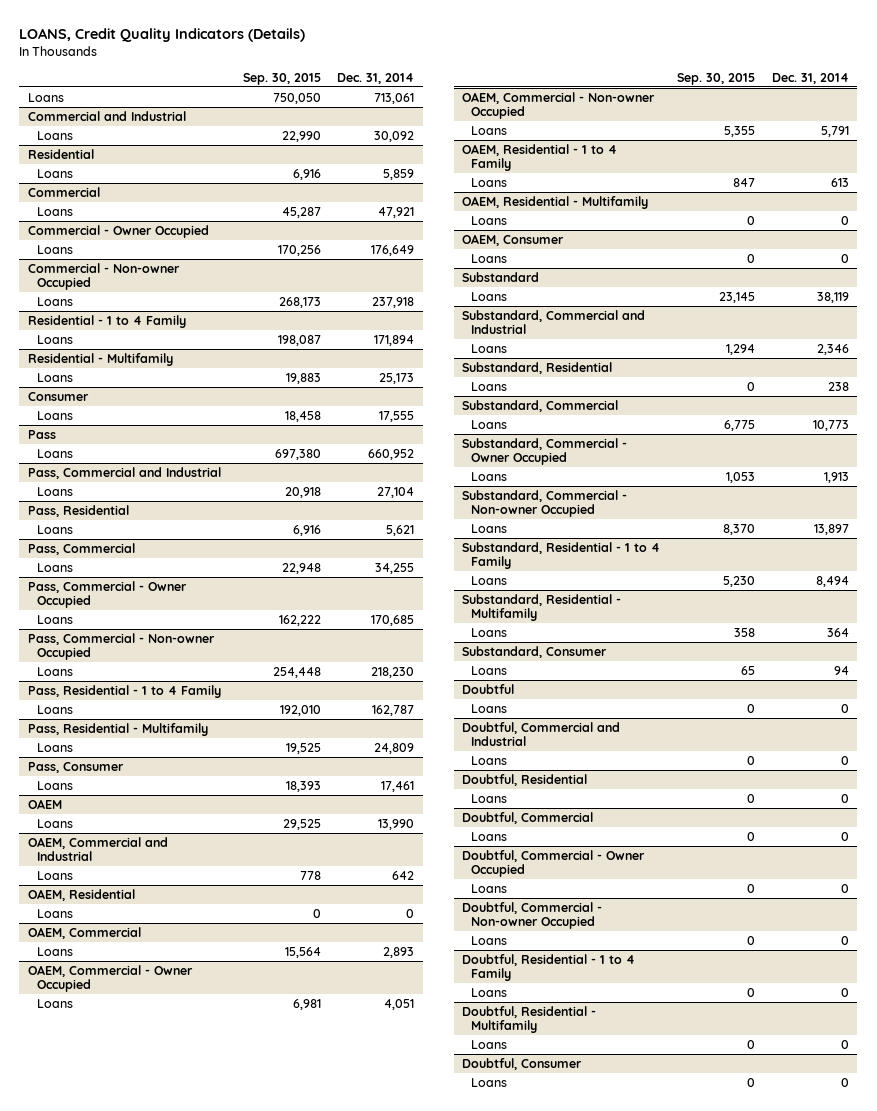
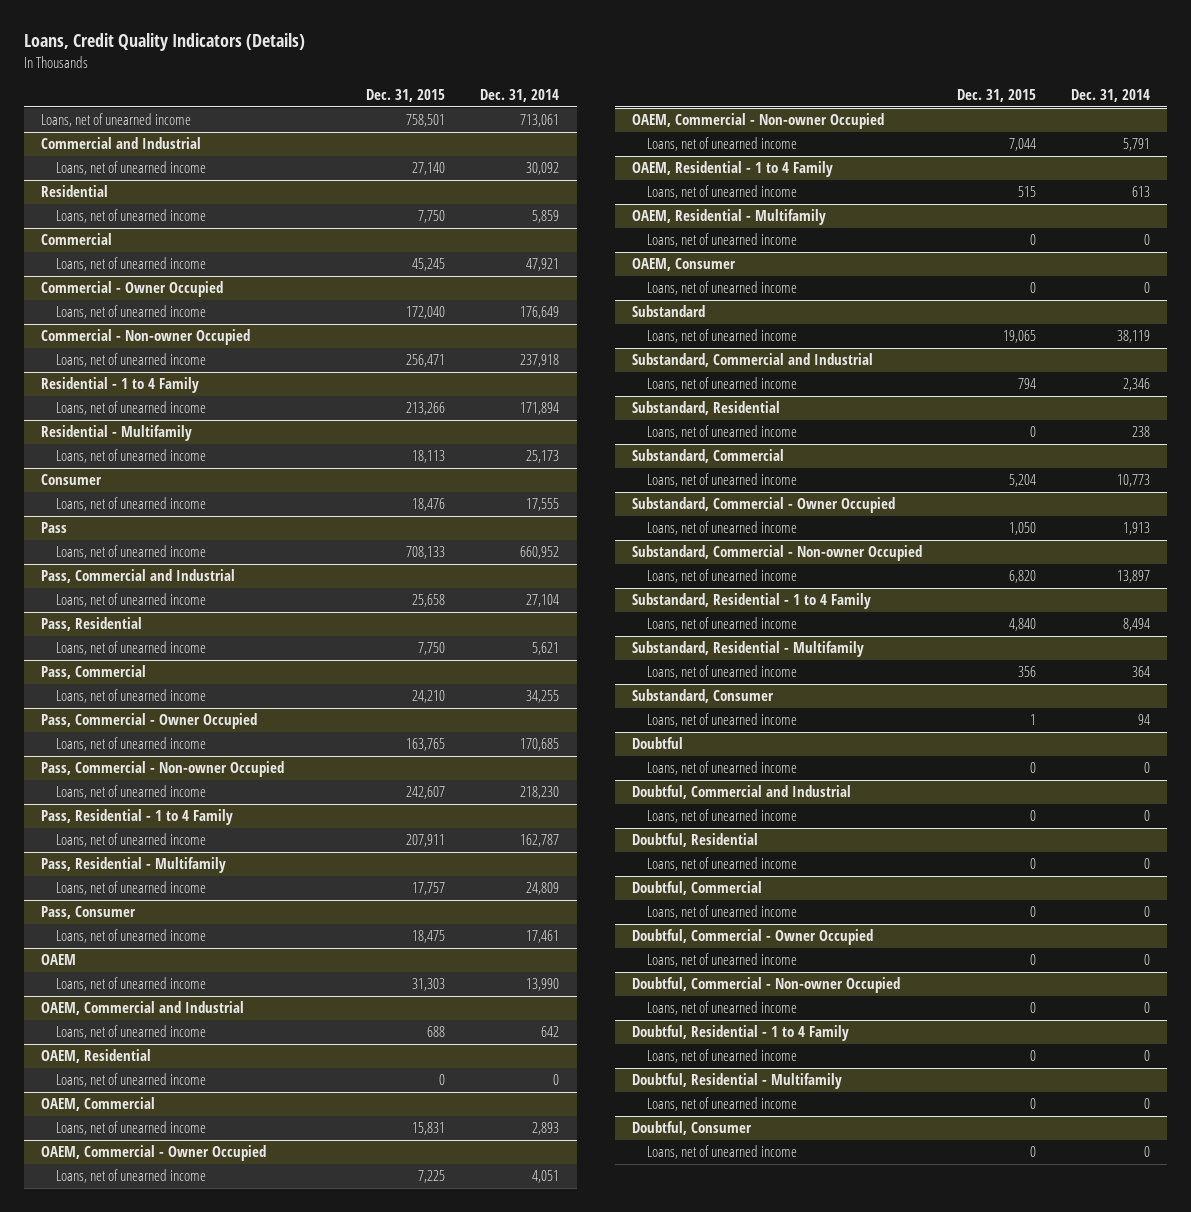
[19,27,306,42] LOANS, Credit Quality Indicators (Details) -> [23,33,305,52] Loans, Credit Quality Indicators (Details)
[242,72,321,85] Sep. 30, 2015 -> none
none -> [366,89,446,103] Dec. 31, 2015
[27,92,64,102] Loans -> [41,113,192,128] Loans, net of unearned income
[36,130,73,140] Loans -> [56,161,207,176] Loans, net of unearned income
[36,168,73,178] Loans -> [56,209,207,224] Loans, net of unearned income
[36,206,73,216] Loans -> [56,257,207,272] Loans, net of unearned income
[36,244,73,254] Loans -> [56,305,207,320] Loans, net of unearned income
[36,296,73,306] Loans -> [56,353,207,368] Loans, net of unearned income
[36,334,73,344] Loans -> [56,401,207,416] Loans, net of unearned income
[36,372,73,382] Loans -> [56,449,207,464] Loans, net of unearned income
[36,410,73,420] Loans -> [56,497,207,512] Loans, net of unearned income
[36,448,73,458] Loans -> [56,545,207,560] Loans, net of unearned income
[36,486,73,496] Loans -> [56,593,207,608] Loans, net of unearned income
[36,524,73,534] Loans -> [56,641,207,656] Loans, net of unearned income
[36,562,73,572] Loans -> [56,689,207,704] Loans, net of unearned income
[36,614,73,624] Loans -> [56,737,207,752] Loans, net of unearned income
[36,666,73,676] Loans -> [56,785,207,800] Loans, net of unearned income
[36,704,73,714] Loans -> [56,833,207,848] Loans, net of unearned income
[36,742,73,752] Loans -> [56,881,207,896] Loans, net of unearned income
[36,780,73,790] Loans -> [56,929,207,944] Loans, net of unearned income
[36,818,73,828] Loans -> [56,977,207,992] Loans, net of unearned income
[36,870,73,880] Loans -> [56,1025,207,1040] Loans, net of unearned income
[36,908,73,918] Loans -> [56,1073,207,1088] Loans, net of unearned income
[36,946,73,956] Loans -> [56,1121,207,1136] Loans, net of unearned income
[36,998,73,1008] Loans -> [56,1169,207,1184] Loans, net of unearned income
[471,125,508,135] Loans -> [646,137,797,152] Loans, net of unearned income
[471,177,508,187] Loans -> [646,185,797,200] Loans, net of unearned income
[471,215,508,225] Loans -> [646,233,797,248] Loans, net of unearned income
[471,253,508,263] Loans -> [646,281,797,296] Loans, net of unearned income
[471,291,508,301] Loans -> [646,329,797,344] Loans, net of unearned income
[471,343,508,353] Loans -> [646,377,797,392] Loans, net of unearned income
[471,381,508,391] Loans -> [646,425,797,440] Loans, net of unearned income
[471,419,508,429] Loans -> [646,473,797,488] Loans, net of unearned income
[471,471,508,481] Loans -> [646,521,797,536] Loans, net of unearned income
[471,523,508,533] Loans -> [646,569,797,584] Loans, net of unearned income
[471,575,508,585] Loans -> [646,617,797,632] Loans, net of unearned income
[471,627,508,637] Loans -> [646,665,797,680] Loans, net of unearned income
[471,665,508,675] Loans -> [646,713,797,728] Loans, net of unearned income
[471,703,508,713] Loans -> [646,761,797,776] Loans, net of unearned income
[471,755,508,765] Loans -> [646,809,797,824] Loans, net of unearned income
[471,793,508,803] Loans -> [646,857,797,872] Loans, net of unearned income
[471,831,508,841] Loans -> [646,905,797,920] Loans, net of unearned income
[471,883,508,893] Loans -> [646,953,797,968] Loans, net of unearned income
[471,935,508,945] Loans -> [646,1001,797,1016] Loans, net of unearned income
[471,987,508,997] Loans -> [646,1049,797,1064] Loans, net of unearned income
[471,1039,508,1049] Loans -> [646,1097,797,1112] Loans, net of unearned income
[471,1077,508,1087] Loans -> [646,1145,797,1160] Loans, net of unearned income

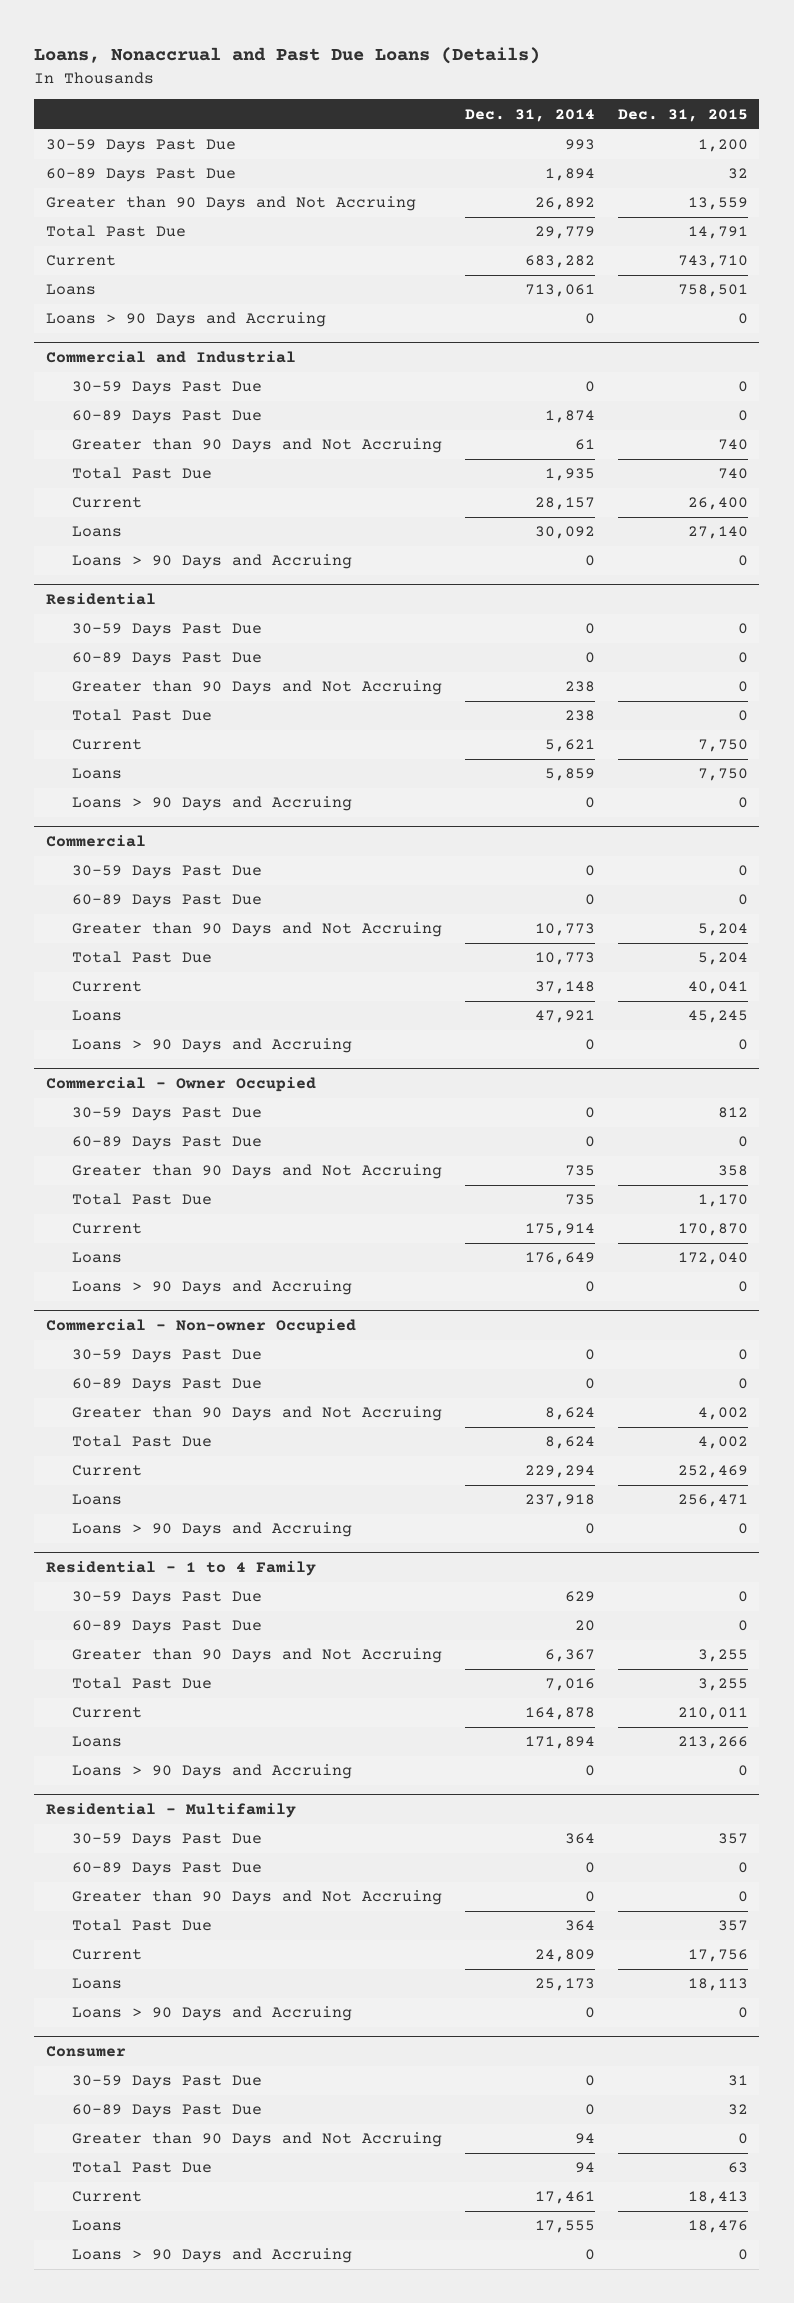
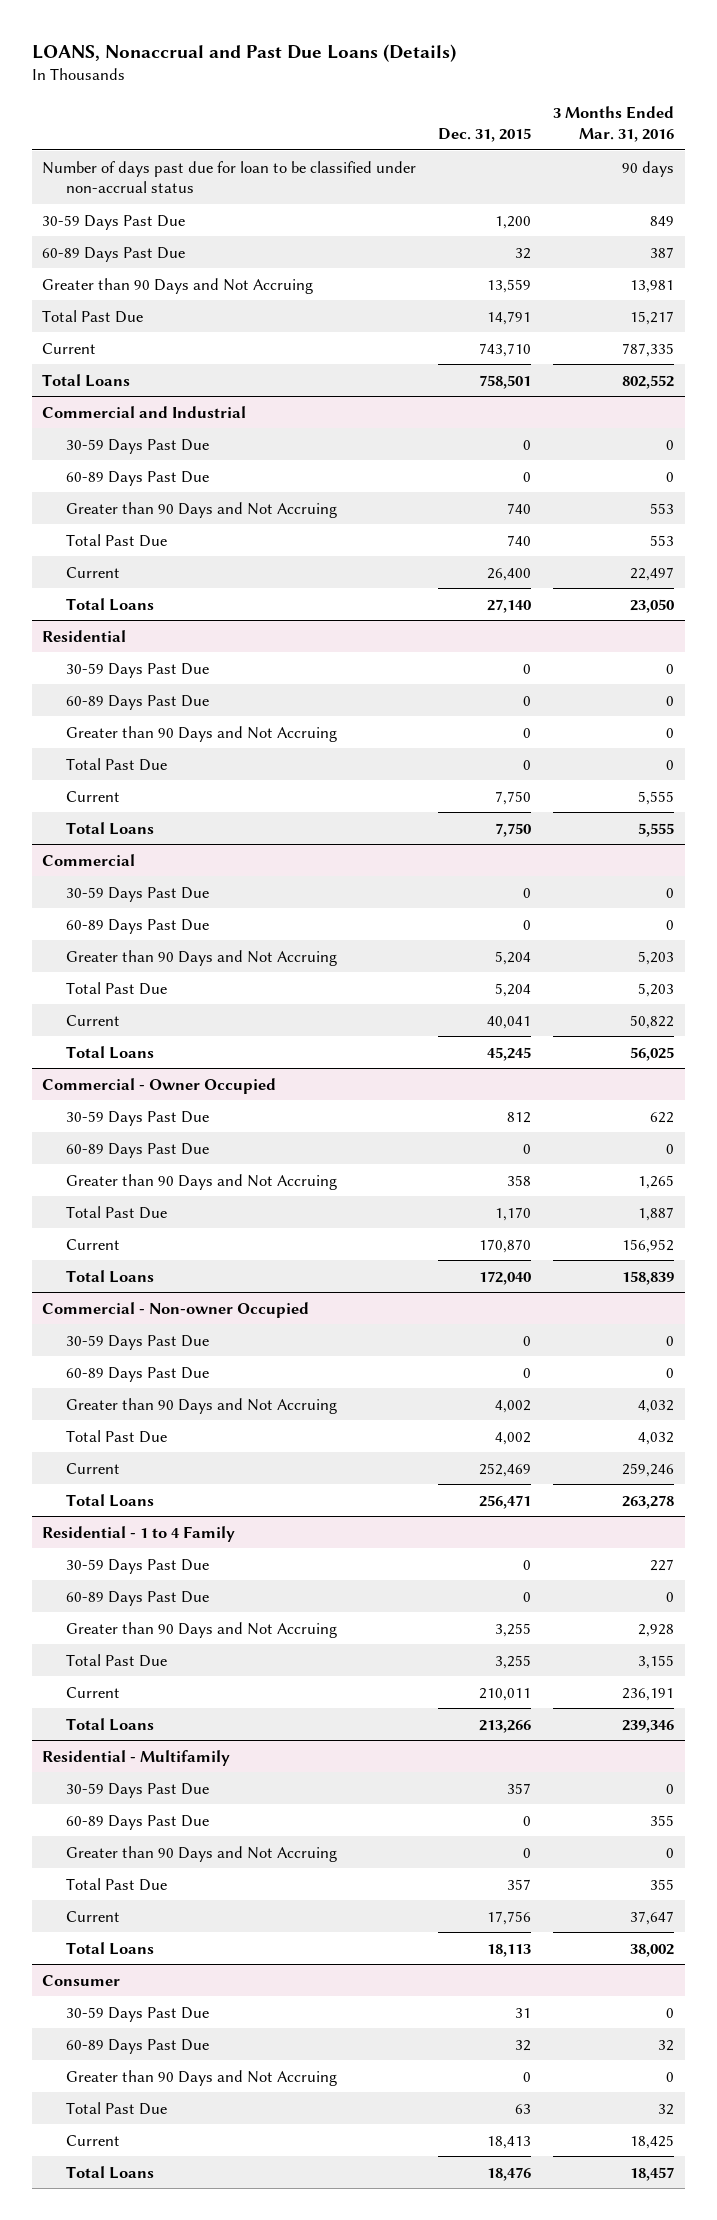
[34,47,541,65] Loans, Nonaccrual and Past Due Loans (Details) -> [31,43,456,62] LOANS, Nonaccrual and Past Due Loans (Details)
[465,108,596,122] Dec. 31, 2014 -> none
none -> [553,106,675,142] 3 Months Ended Mar. 31, 2016
none -> [42,160,417,193] Number of days past due for loan to be classified under non-accrual status
[45,312,326,328] Loans > 90 Days and Accruing -> none
[45,284,96,296] Loans -> [42,373,131,387] Total Loans
[72,554,353,570] Loans > 90 Days and Accruing -> none
[72,526,123,538] Loans -> [66,597,155,611] Total Loans
[72,796,353,812] Loans > 90 Days and Accruing -> none
[72,768,123,780] Loans -> [66,821,155,835] Total Loans
[72,1038,353,1054] Loans > 90 Days and Accruing -> none
[72,1010,123,1022] Loans -> [66,1045,155,1059] Total Loans
[72,1280,353,1296] Loans > 90 Days and Accruing -> none
[72,1252,123,1264] Loans -> [66,1269,155,1283] Total Loans
[72,1522,353,1538] Loans > 90 Days and Accruing -> none
[72,1494,123,1506] Loans -> [66,1493,155,1507] Total Loans
[72,1764,353,1780] Loans > 90 Days and Accruing -> none
[72,1736,123,1748] Loans -> [66,1717,155,1731] Total Loans
[72,2006,353,2022] Loans > 90 Days and Accruing -> none
[72,1978,123,1990] Loans -> [66,1941,155,1955] Total Loans
[72,2248,353,2264] Loans > 90 Days and Accruing -> none
[72,2220,123,2232] Loans -> [66,2165,155,2179] Total Loans

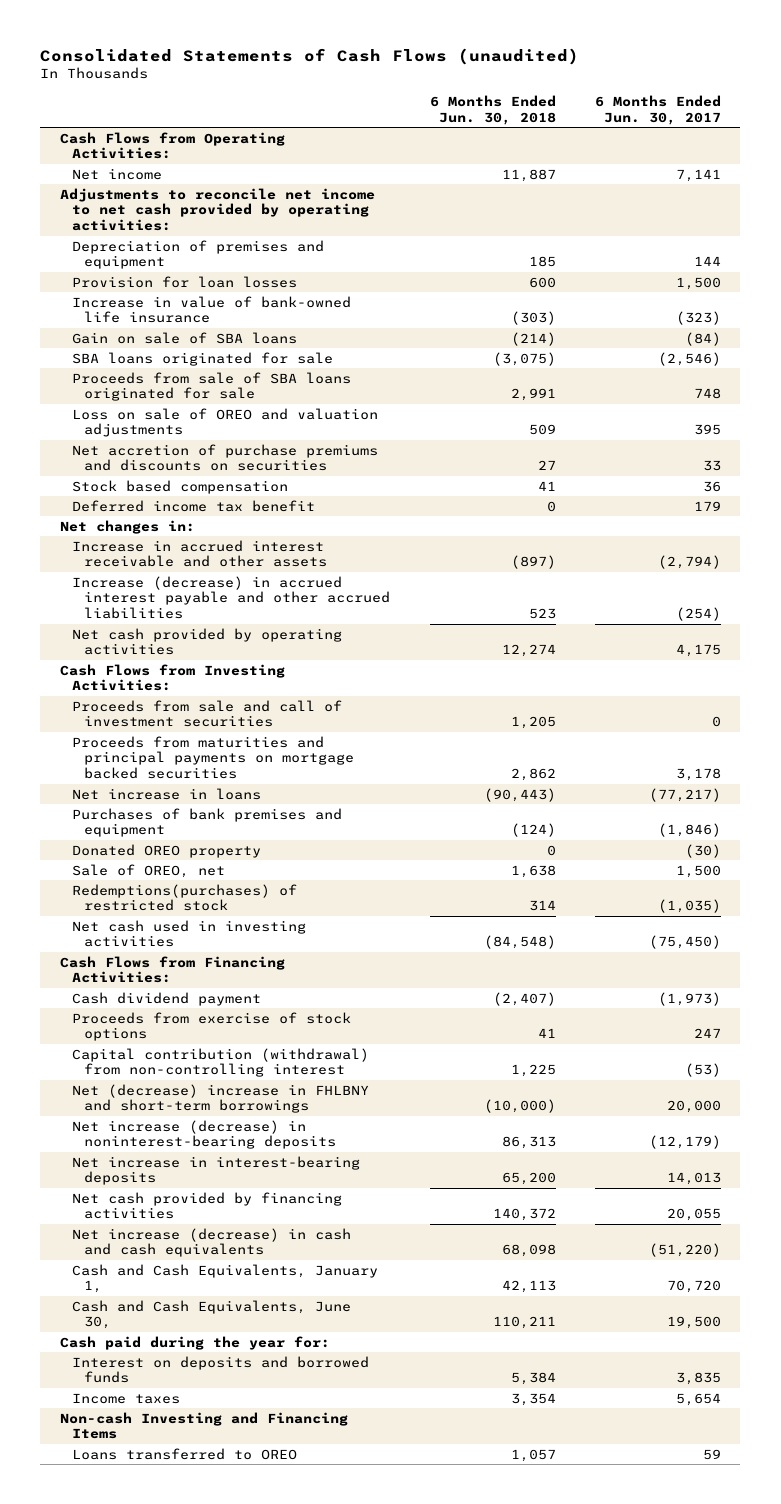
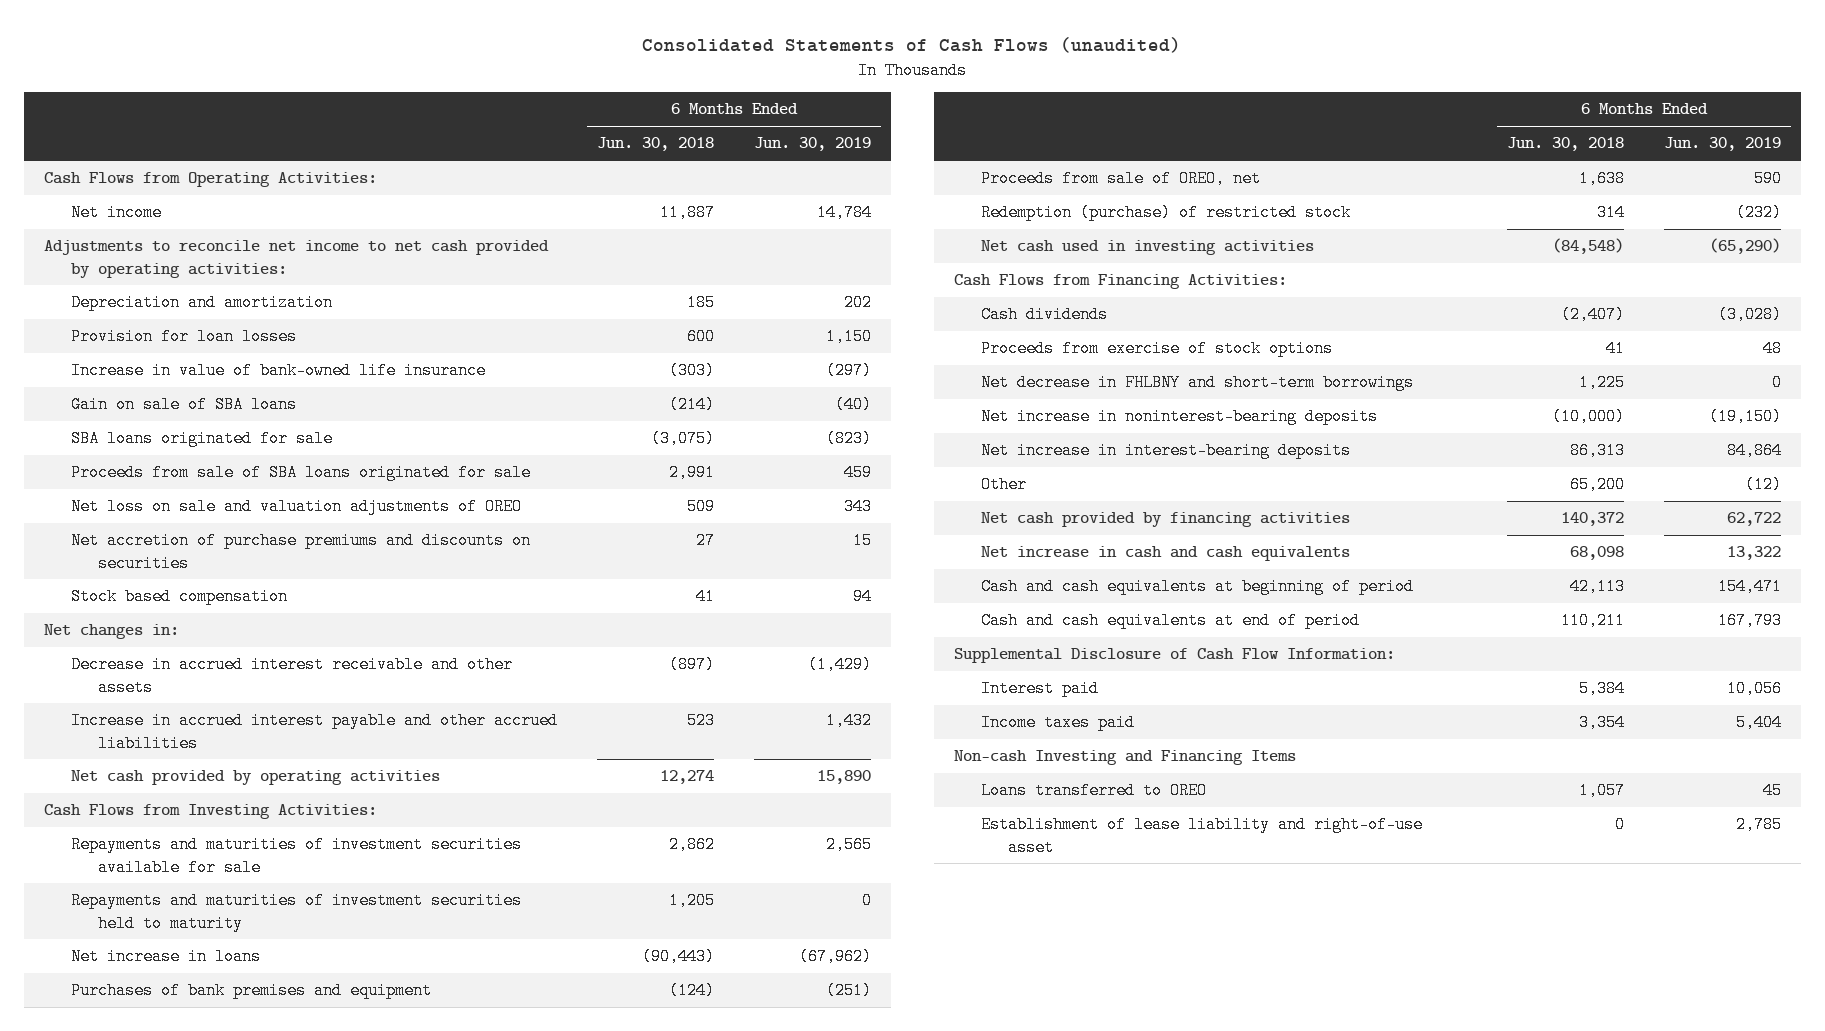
[594,95,721,125] 6 Months Ended Jun. 30, 2017 -> none
none -> [753,137,871,152] Jun. 30, 2019
[72,239,325,270] Depreciation of premises and equipment -> [70,294,333,312] Depreciation and amortization
[72,407,379,438] Loss on sale of OREO and valuation adjustments -> [70,498,522,516] Net loss on sale and valuation adjustments of OREO
[72,499,316,512] Deferred income tax benefit -> none
[72,539,328,568] Increase in accrued interest receivable and other assets -> [70,656,513,696] Decrease in accrued interest receivable and other assets
[72,575,391,619] Increase (decrease) in accrued interest payable and other accrued liabilities -> [70,712,558,752] Increase in accrued interest payable and other accrued liabilities
[72,735,355,779] Proceeds from maturities and principal payments on mortgage backed securities -> none
[72,699,343,728] Proceeds from sale and call of investment securities -> [70,836,522,876] Repayments and maturities of investment securities available for sale
[510,716,556,730] 1,205 -> [668,836,715,854] 2,862
none -> [70,892,522,932] Repayments and maturities of investment securities held to maturity
[72,843,262,858] Donated OREO property -> none
[72,863,226,878] Sale of OREO, net -> [981,170,1262,188] Proceeds from sale of OREO, net
[72,883,298,912] Redemptions(purchases) of restricted stock -> [981,204,1352,222] Redemption (purchase) of restricted stock
[72,991,262,1006] Cash dividend payment -> [981,306,1109,324] Cash dividends
[72,1047,370,1078] Capital contribution (withdrawal) from non-controlling interest -> none
[72,1083,370,1114] Net (decrease) increase in FHLBNY and short-term borrowings -> [981,374,1415,392] Net decrease in FHLBNY and short-term borrowings
[483,1099,556,1114] (10,000) -> [1578,374,1625,392] 1,225
[72,1119,337,1150] Net increase (decrease) in noninterest-bearing deposits -> [981,408,1379,426] Net increase in noninterest-bearing deposits
[501,1136,556,1150] 86,313 -> [1551,408,1625,426] (10,000)
[501,1172,556,1186] 65,200 -> [1569,442,1625,460] 86,313
none -> [981,476,1028,494] Other
[59,1335,330,1350] Cash paid during the year for: -> none
[72,1227,352,1258] Net increase (decrease) in cash and cash equivalents -> [981,546,1351,562] Net increase in cash and cash equivalents
[72,1263,379,1294] Cash and Cash Equivalents, January 1, -> [981,578,1415,596] Cash and cash equivalents at beginning of period
[72,1299,352,1330] Cash and Cash Equivalents, June 30, -> [981,612,1361,630] Cash and cash equivalents at end of period
none -> [954,648,1396,664] Supplemental Disclosure of Cash Flow Information:
[72,1355,370,1384] Interest on deposits and borrowed funds -> [981,680,1100,698] Interest paid
[72,1392,181,1404] Income taxes -> [981,714,1136,732] Income taxes paid
none -> [981,816,1424,856] Establishment of lease liability and right-of-use asset

